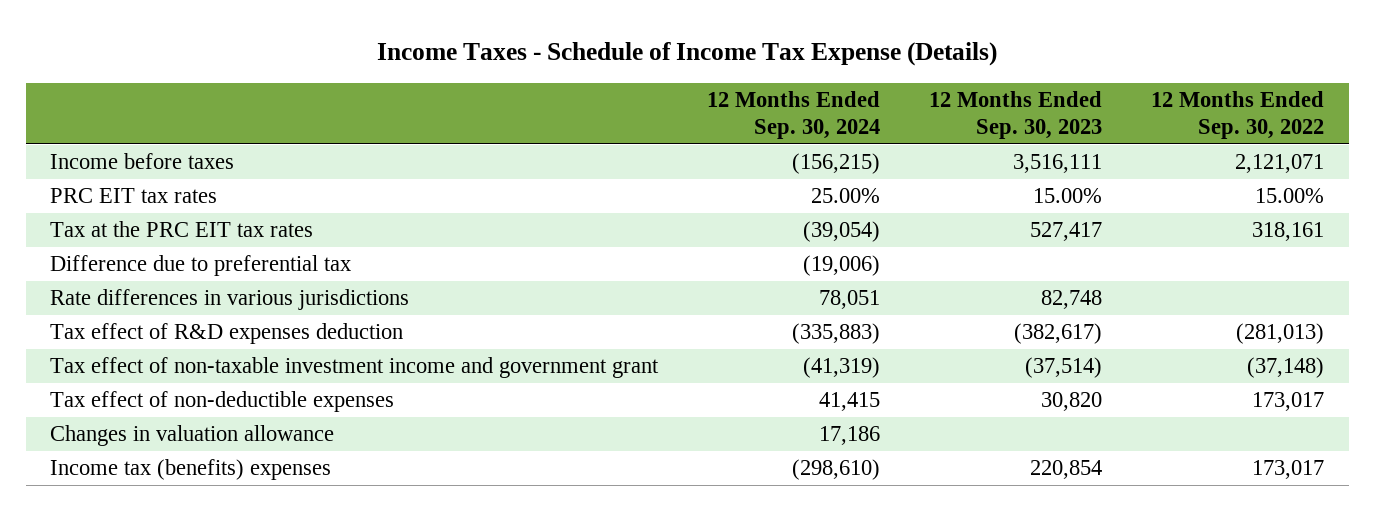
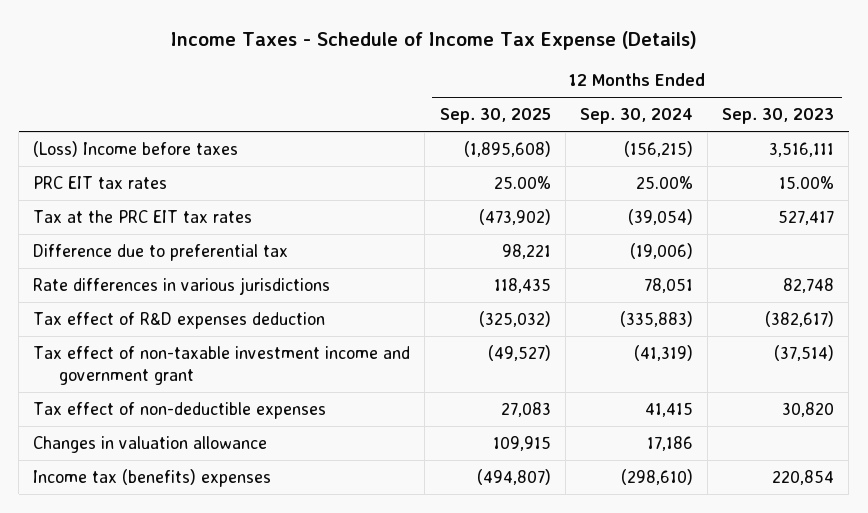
[1151,91,1325,139] 12 Months Ended Sep. 30, 2022 -> none
none -> [439,108,551,125] Sep. 30, 2025
[50,153,235,170] Income before taxes -> [33,140,239,157] (Loss) Income before taxes

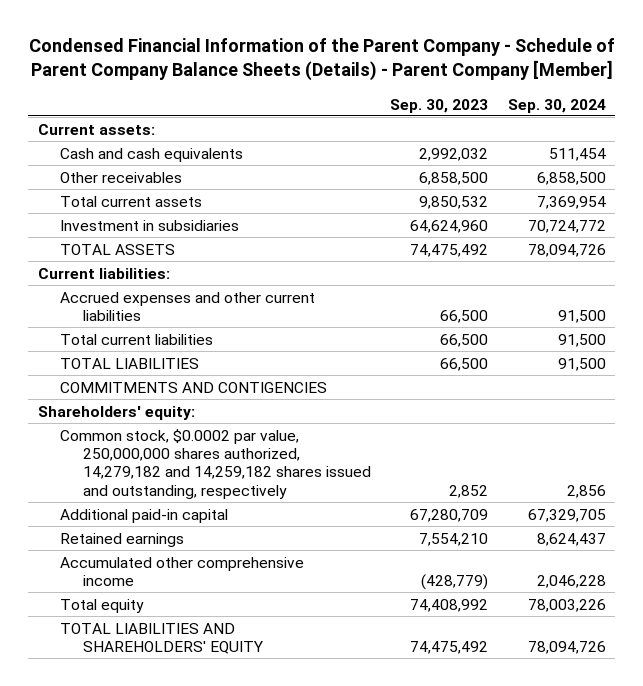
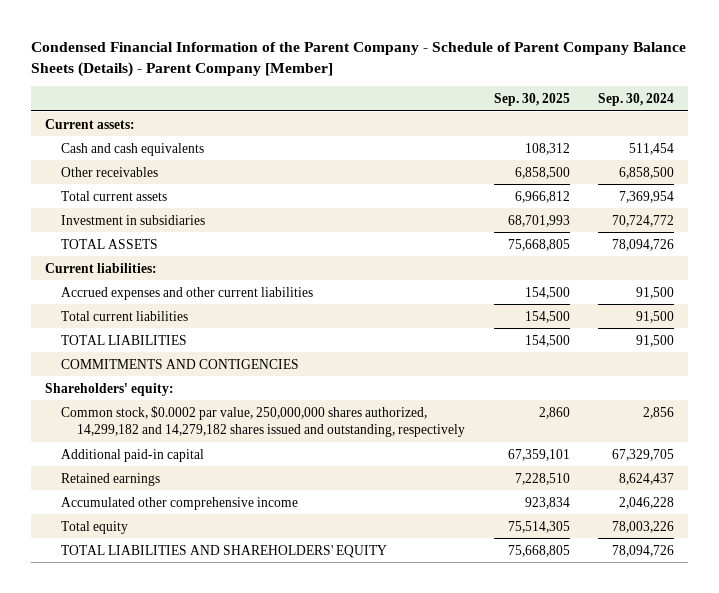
[390,98,489,113] Sep. 30, 2023 -> none
none -> [493,93,570,107] Sep. 30, 2025
[60,428,372,499] Common stock, $0.0002 par value, 250,000,000 shares authorized, 14,279,182 and 14,259,182 shares issued and outstanding, respectively -> [61,405,466,437] Common stock, $0.0002 par value, 250,000,000 shares authorized, 14,299,182 and 14,279,182 shares issued and outstanding, respectively

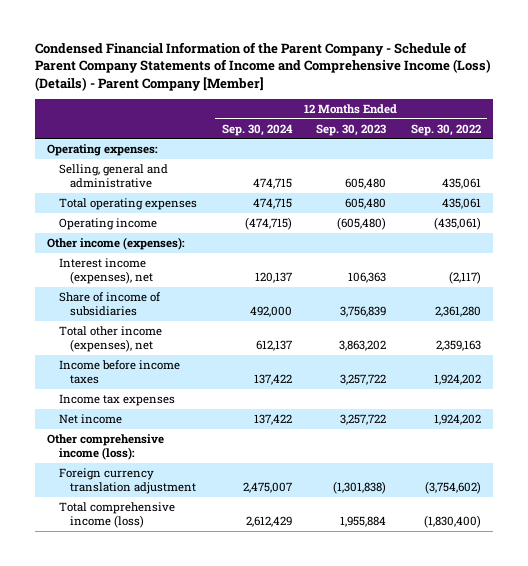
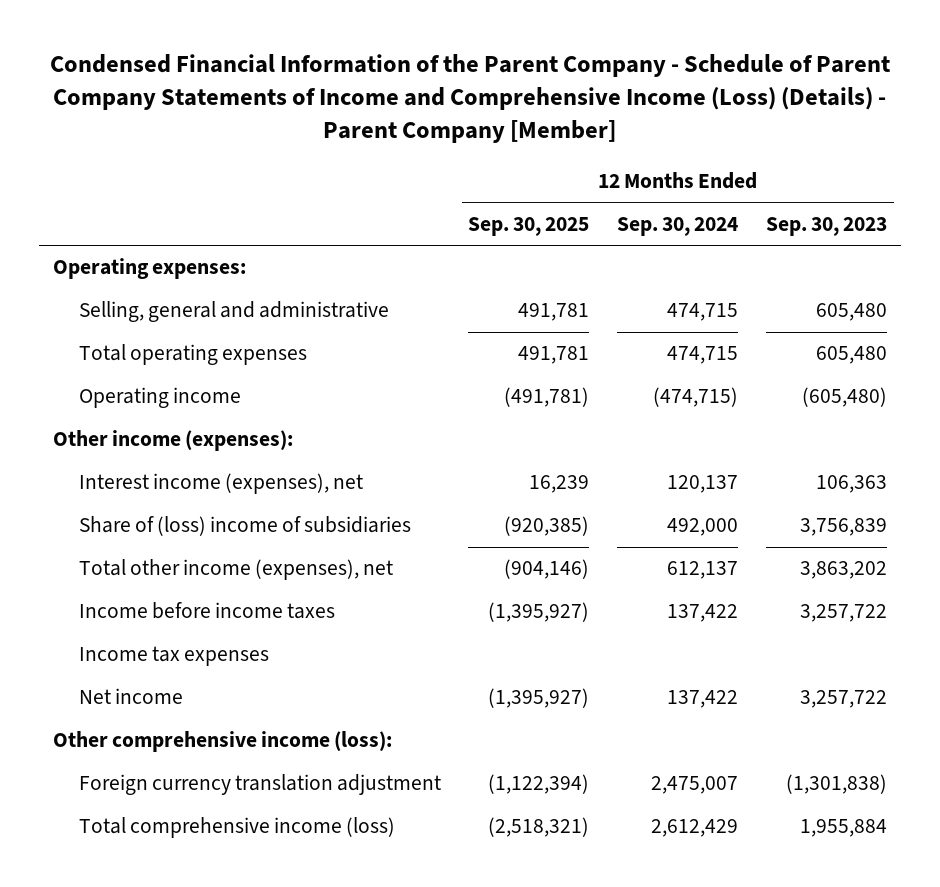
[410,123,481,136] Sep. 30, 2022 -> none
none -> [468,216,590,236] Sep. 30, 2025
[58,291,161,317] Share of income of subsidiaries -> [78,516,411,537] Share of (loss) income of subsidiaries

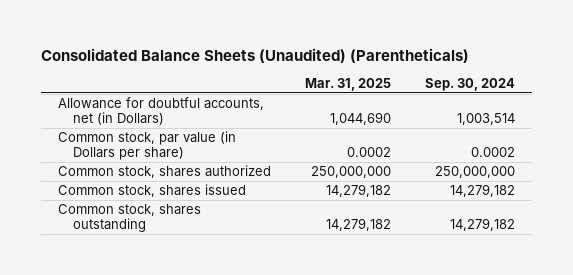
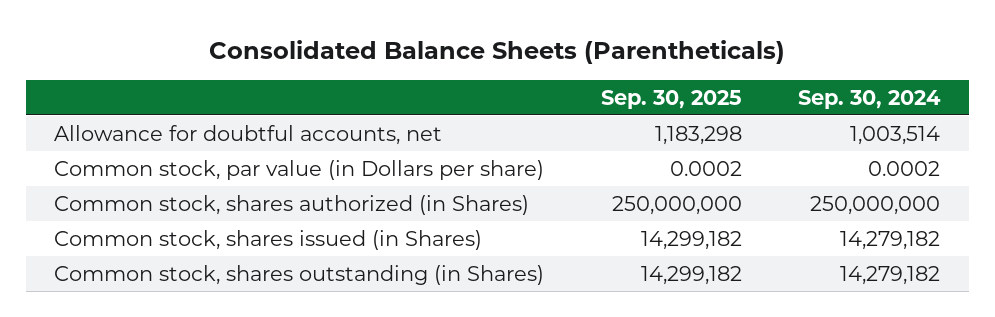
[41,48,470,64] Consolidated Balance Sheets (Unaudited) (Parentheticals) -> [209,39,786,64] Consolidated Balance Sheets (Parentheticals)
[305,78,392,92] Mar. 31, 2025 -> none
none -> [600,89,742,109] Sep. 30, 2025
[58,97,265,126] Allowance for doubtful accounts, net (in Dollars) -> [54,124,443,145] Allowance for doubtful accounts, net
[58,165,272,179] Common stock, shares authorized -> [54,194,530,215] Common stock, shares authorized (in Shares)
[58,184,247,198] Common stock, shares issued -> [54,229,483,250] Common stock, shares issued (in Shares)
[58,204,202,233] Common stock, shares outstanding -> [54,264,545,285] Common stock, shares outstanding (in Shares)

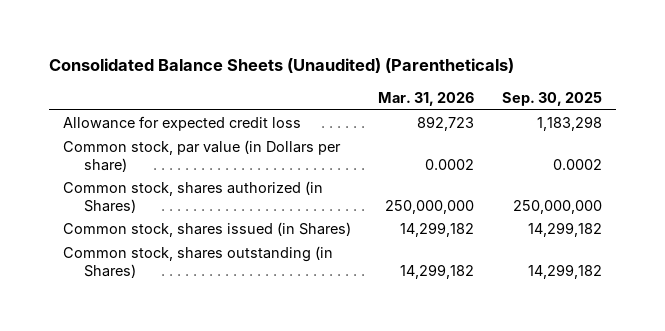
[209,39,786,64] Consolidated Balance Sheets (Parentheticals) -> [48,58,514,74] Consolidated Balance Sheets (Unaudited) (Parentheticals)
[798,89,942,109] Sep. 30, 2024 -> none
none -> [378,92,475,107] Mar. 31, 2026
[54,124,443,145] Allowance for doubtful accounts, net -> [62,116,301,132] Allowance for expected credit loss

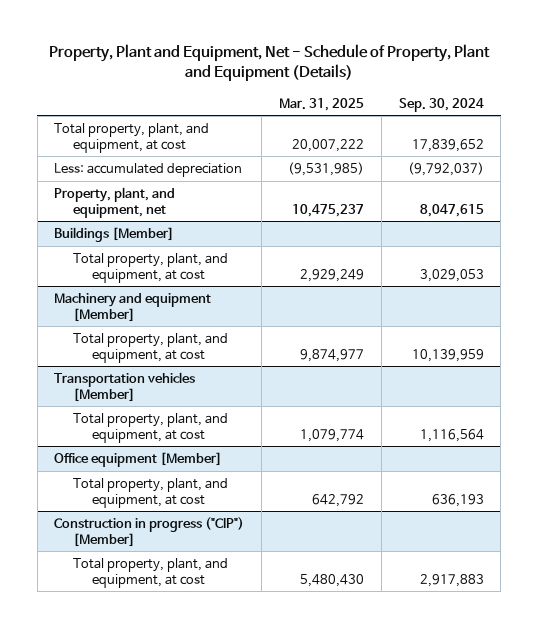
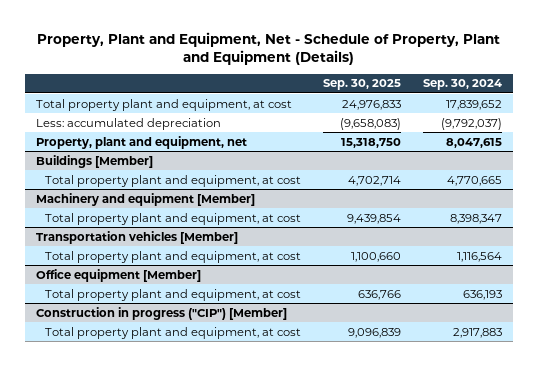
[279,97,365,111] Mar. 31, 2025 -> none
none -> [322,79,401,91] Sep. 30, 2025
[54,123,210,153] Total property, plant, and equipment, at cost -> [36,98,293,111] Total property plant and equipment, at cost
[54,187,176,218] Property, plant, and equipment, net -> [36,135,248,149] Property, plant and equipment, net
[73,253,229,283] Total property, plant, and equipment, at cost -> [45,174,302,187] Total property plant and equipment, at cost
[419,268,484,282] 3,029,053 -> [446,175,502,186] 4,770,665
[73,333,229,363] Total property, plant, and equipment, at cost -> [45,212,302,225] Total property plant and equipment, at cost
[411,348,484,362] 10,139,959 -> [449,213,502,224] 8,398,347
[73,413,229,443] Total property, plant, and equipment, at cost -> [45,250,302,263] Total property plant and equipment, at cost
[73,478,229,508] Total property, plant, and equipment, at cost -> [45,288,302,301] Total property plant and equipment, at cost
[73,558,229,588] Total property, plant, and equipment, at cost -> [45,326,302,339] Total property plant and equipment, at cost

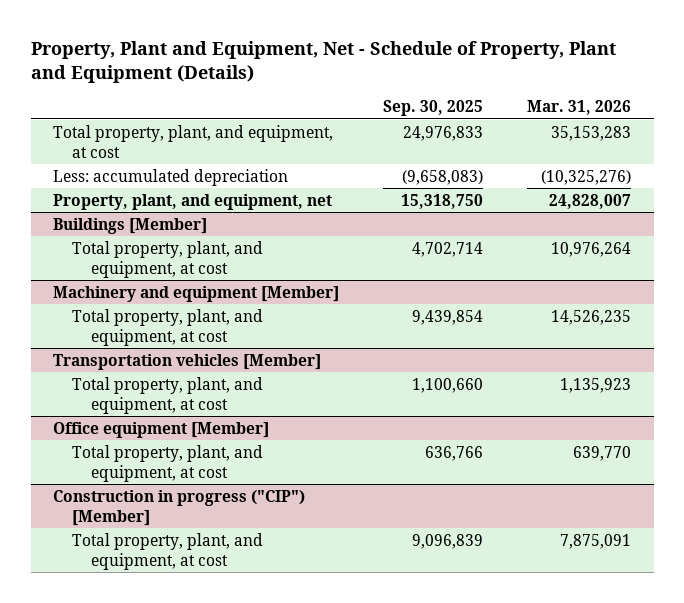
[422,79,502,91] Sep. 30, 2024 -> none
none -> [527,100,632,116] Mar. 31, 2026
[36,98,293,111] Total property plant and equipment, at cost -> [52,124,333,158] Total property, plant, and equipment, at cost
[36,135,248,149] Property, plant and equipment, net -> [52,193,332,210] Property, plant, and equipment, net
[45,174,302,187] Total property plant and equipment, at cost -> [71,240,263,278] Total property, plant, and equipment, at cost
[45,212,302,225] Total property plant and equipment, at cost -> [71,308,263,346] Total property, plant, and equipment, at cost
[45,250,302,263] Total property plant and equipment, at cost -> [71,376,263,414] Total property, plant, and equipment, at cost
[45,288,302,301] Total property plant and equipment, at cost -> [71,444,263,482] Total property, plant, and equipment, at cost
[45,326,302,339] Total property plant and equipment, at cost -> [71,532,263,570] Total property, plant, and equipment, at cost

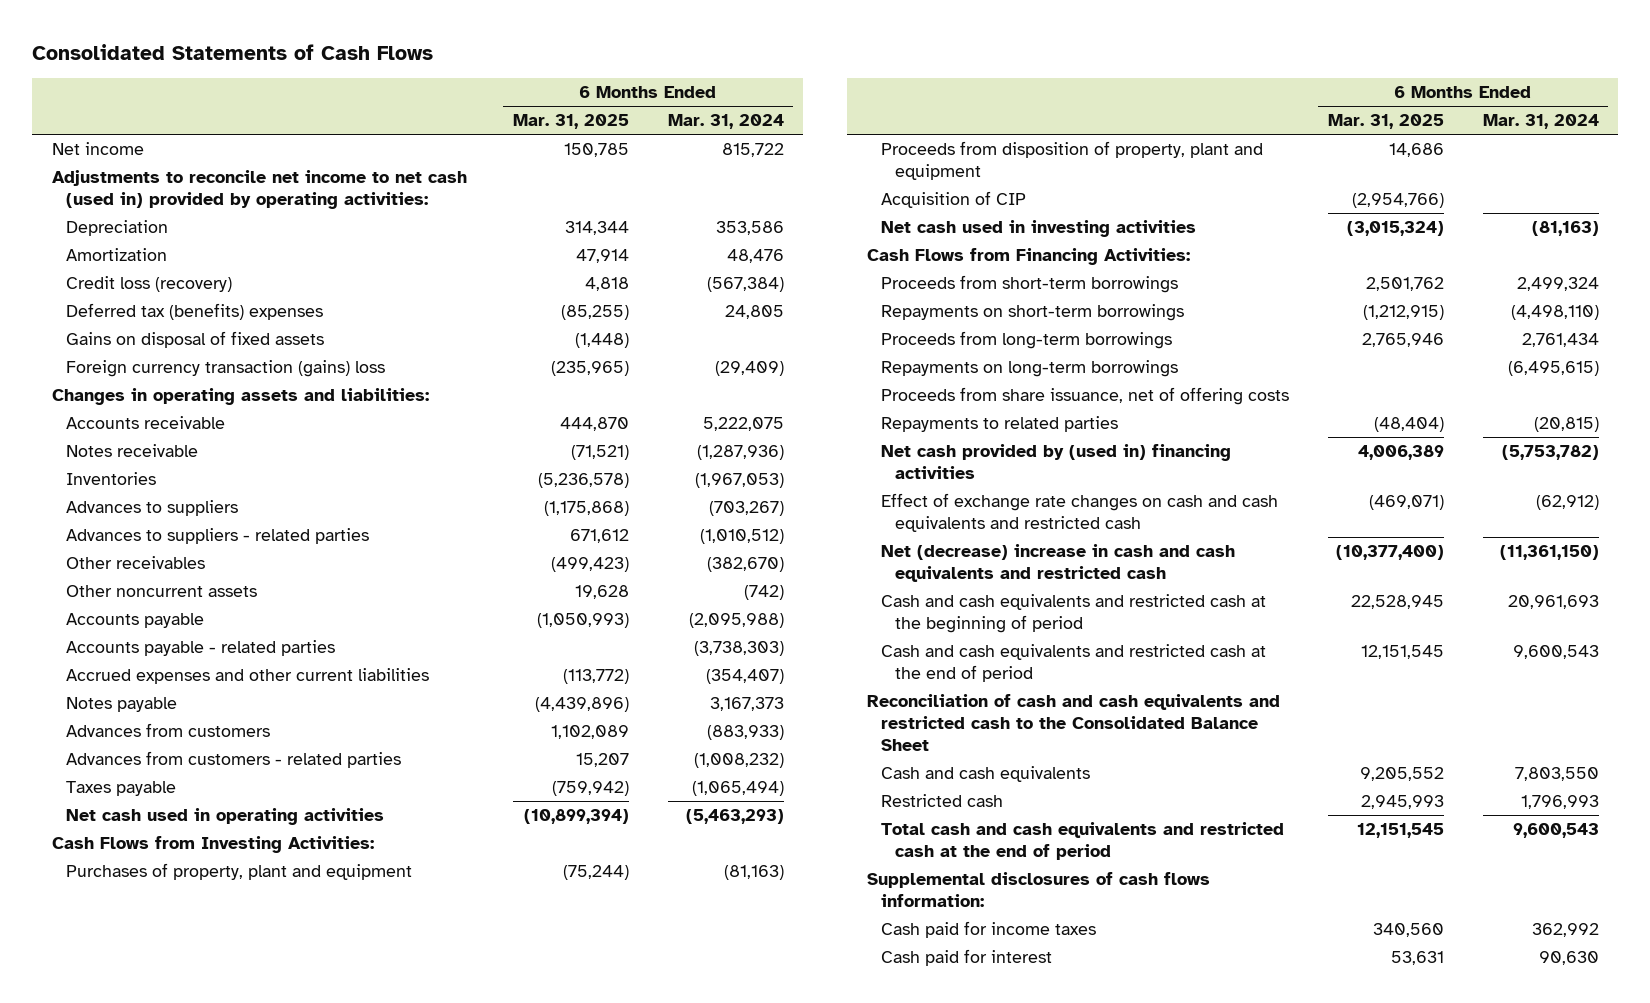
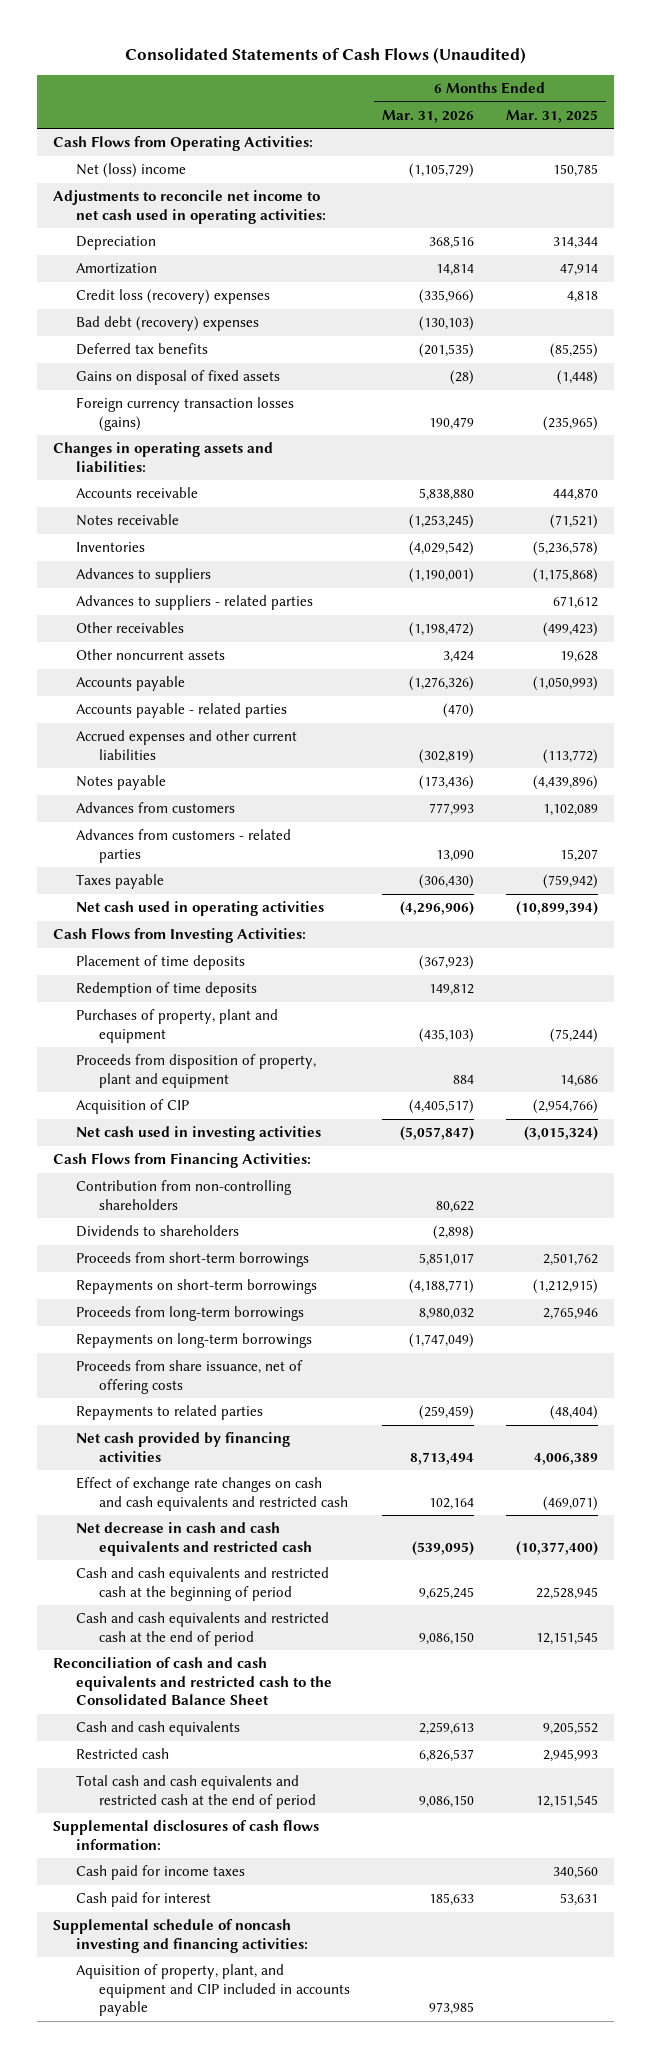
[32,43,434,60] Consolidated Statements of Cash Flows -> [124,47,526,65] Consolidated Statements of Cash Flows (Unaudited)
[667,114,784,130] Mar. 31, 2024 -> none
none -> [382,109,475,123] Mar. 31, 2026
none -> [53,136,314,152] Cash Flows from Operating Activities:
[51,142,144,156] Net income -> [76,163,187,179] Net (loss) income
[51,170,467,209] Adjustments to reconcile net income to net cash (used in) provided by operating activities: -> [53,190,327,224] Adjustments to reconcile net income to net cash used in operating activities:
[65,276,232,293] Credit loss (recovery) -> [76,289,271,305] Credit loss (recovery) expenses
none -> [76,316,260,332] Bad debt (recovery) expenses
[65,303,323,321] Deferred tax (benefits) expenses -> [76,343,209,356] Deferred tax benefits
[65,360,385,378] Foreign currency transaction (gains) loss -> [76,397,295,431] Foreign currency transaction losses (gains)
none -> [76,955,246,971] Placement of time deposits
none -> [76,982,258,998] Redemption of time deposits
none -> [76,1180,293,1210] Contribution from non-controlling shareholders
none -> [76,1225,240,1238] Dividends to shareholders
[880,444,1231,479] Net cash provided by (used in) financing activities -> [76,1432,291,1462] Net cash provided by financing activities
[880,544,1235,582] Net (decrease) increase in cash and cash equivalents and restricted cash -> [76,1522,312,1556] Net decrease in cash and cash equivalents and restricted cash
none -> [53,1919,309,1953] Supplemental schedule of noncash investing and financing activities:
none -> [76,1964,350,2017] Aquisition of property, plant, and equipment and CIP included in accounts payable

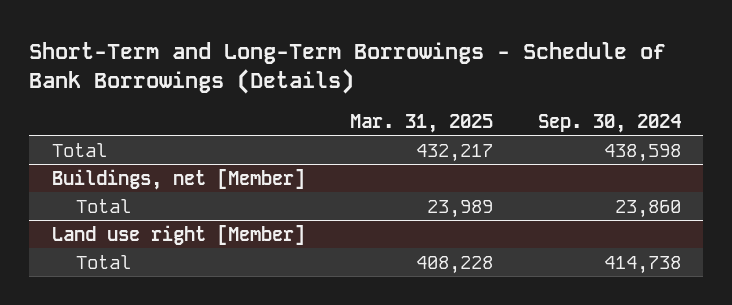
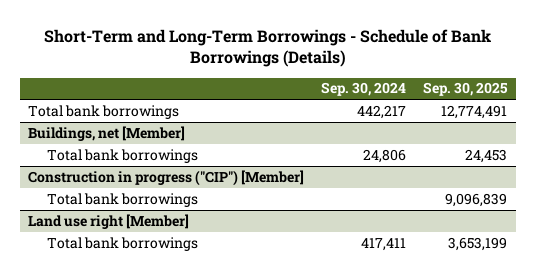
[349,113,493,133] Mar. 31, 2025 -> none
none -> [423,82,509,97] Sep. 30, 2025
[51,142,107,157] Total -> [28,104,180,119] Total bank borrowings
[603,143,681,162] 438,598 -> [357,104,407,119] 442,217
[76,198,132,213] Total -> [46,148,198,163] Total bank borrowings
[614,199,681,218] 23,860 -> [363,148,407,163] 24,806
none -> [28,169,305,186] Construction in progress ("CIP") [Member]
none -> [46,192,198,207] Total bank borrowings
[76,254,132,269] Total -> [46,236,198,251] Total bank borrowings
[603,255,681,274] 414,738 -> [361,237,407,251] 417,411

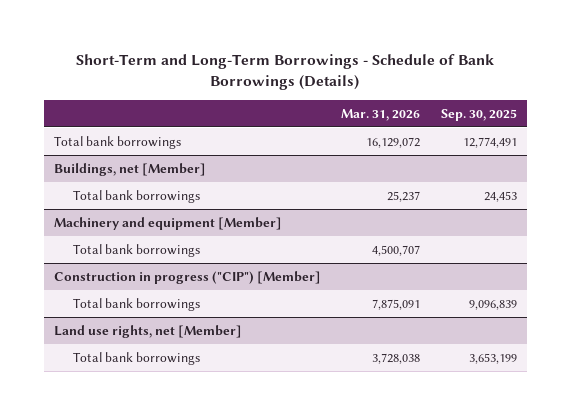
[321,82,407,97] Sep. 30, 2024 -> none
none -> [341,108,421,121] Mar. 31, 2026
none -> [53,216,282,230] Machinery and equipment [Member]
none -> [73,243,201,257] Total bank borrowings
[28,213,190,229] Land use right [Member] -> [53,324,242,338] Land use rights, net [Member]

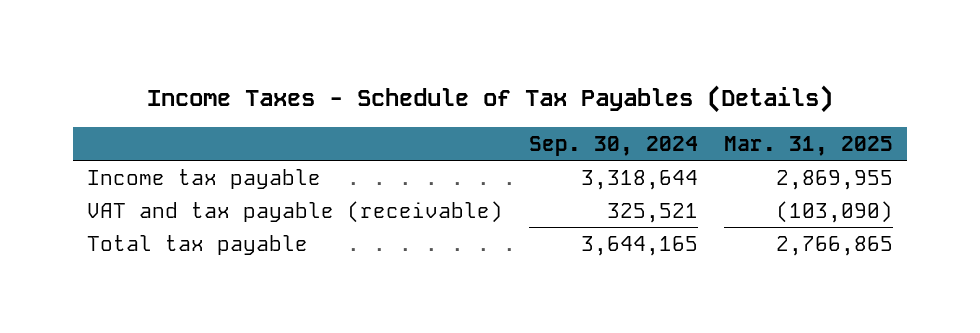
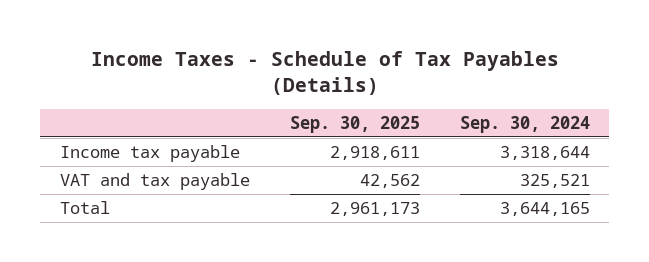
[724,135,894,156] Mar. 31, 2025 -> none
none -> [289,115,420,133] Sep. 30, 2025
[86,200,503,223] VAT and tax payable (receivable) -> [59,172,250,190] VAT and tax payable
[86,234,308,255] Total tax payable -> [59,200,110,214] Total

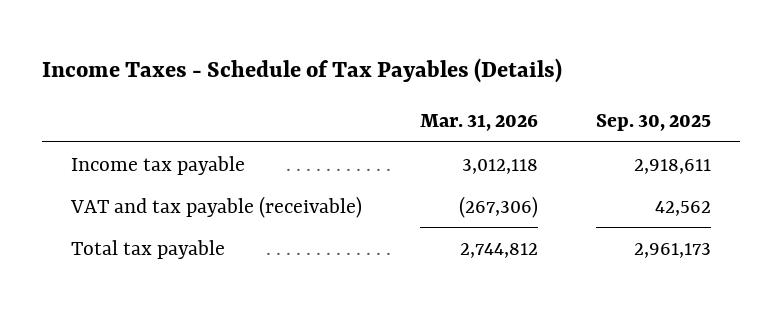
[459,115,590,133] Sep. 30, 2024 -> none
none -> [420,114,539,132] Mar. 31, 2026
[59,172,250,190] VAT and tax payable -> [69,195,362,218] VAT and tax payable (receivable)
[59,200,110,214] Total -> [70,239,225,259] Total tax payable

